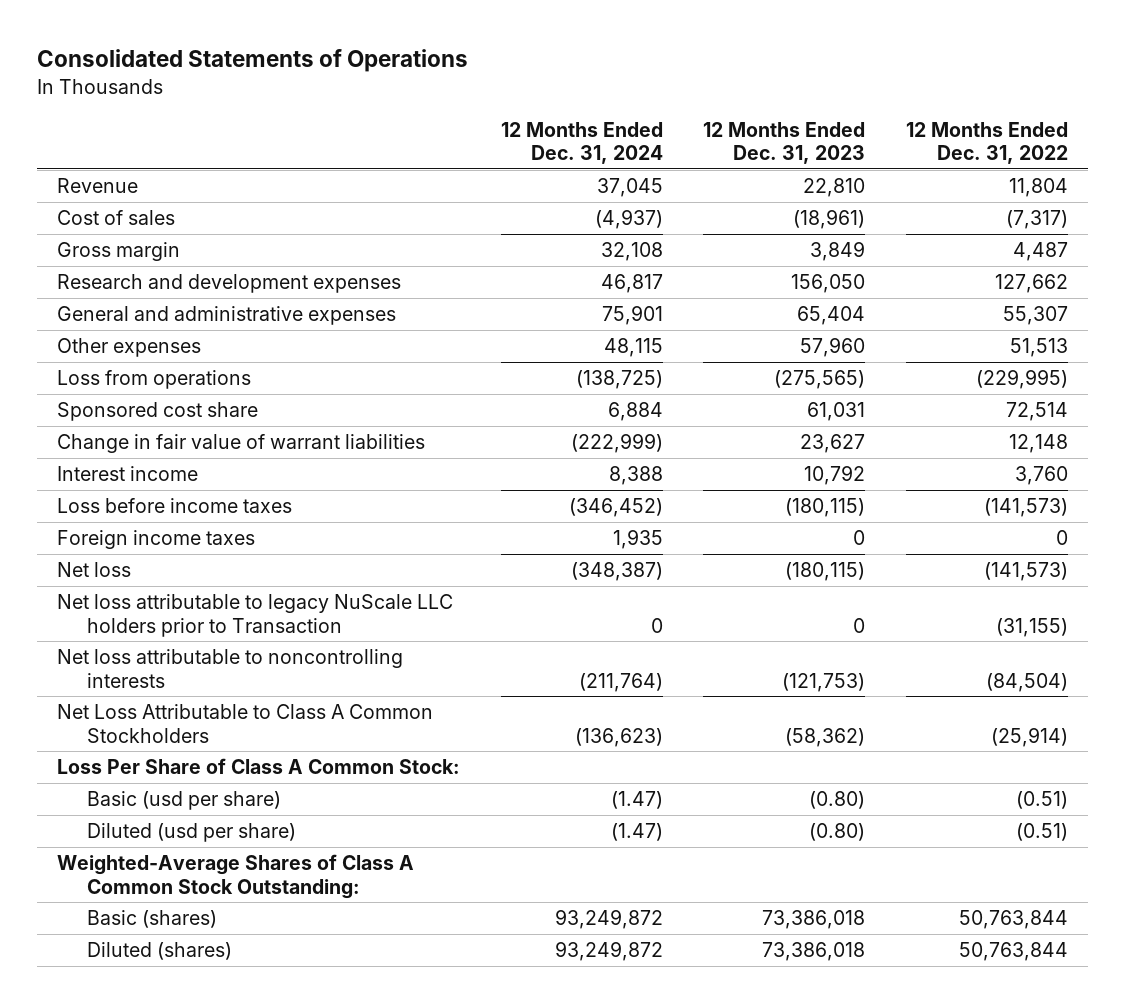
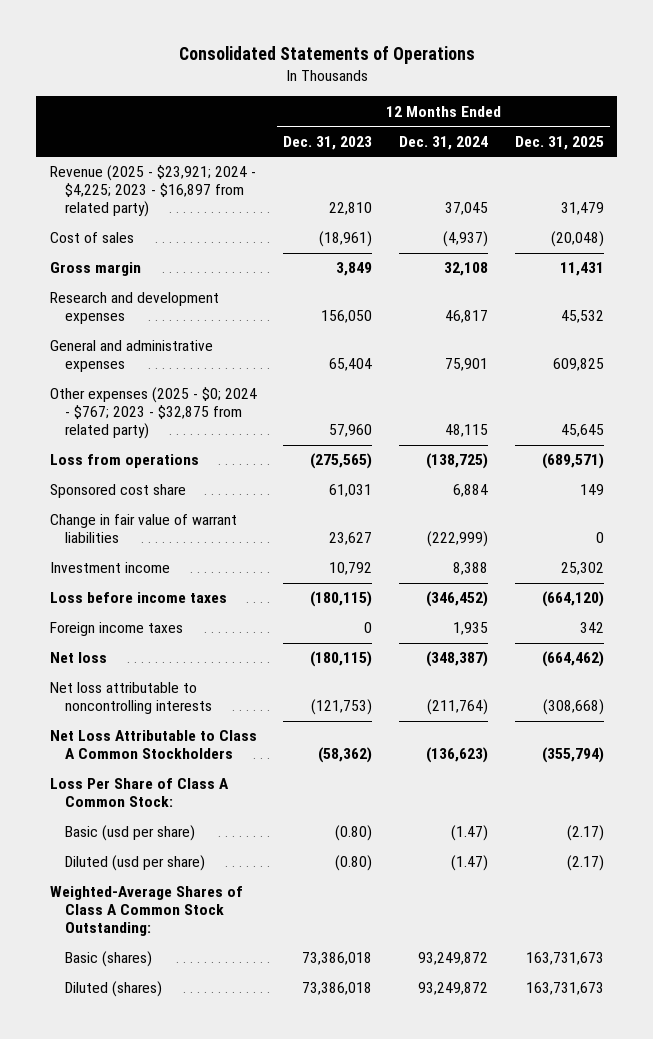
[905,121,1068,165] 12 Months Ended Dec. 31, 2022 -> none
none -> [514,135,604,150] Dec. 31, 2025
[57,178,139,194] Revenue -> [49,165,256,218] Revenue (2025 - $23,921; 2024 - $4,225; 2023 - $16,897 from related party)
[57,338,202,358] Other expenses -> [49,387,257,440] Other expenses (2025 - $0; 2024 - $767; 2023 - $32,875 from related party)
[57,466,199,482] Interest income -> [49,562,170,574] Investment income
[57,594,454,637] Net loss attributable to legacy NuScale LLC holders prior to Transaction -> none

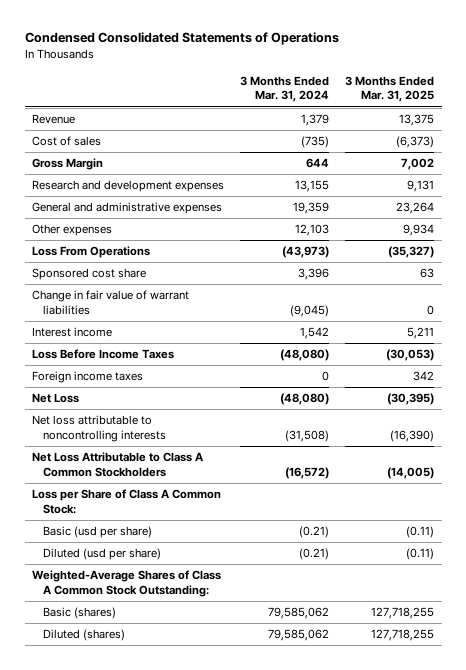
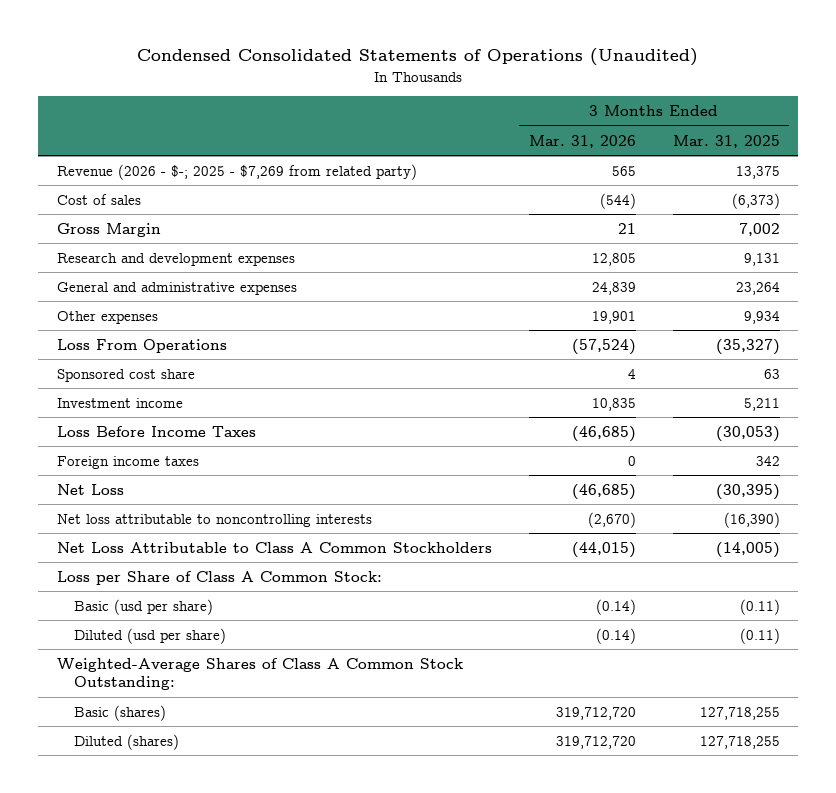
[24,32,339,46] Condensed Consolidated Statements of Operations -> [137,48,699,67] Condensed Consolidated Statements of Operations (Unaudited)
[240,75,330,103] 3 Months Ended Mar. 31, 2024 -> none
none -> [528,134,636,148] Mar. 31, 2026
[32,114,76,125] Revenue -> [56,163,417,180] Revenue (2026 - $-; 2025 - $7,269 from related party)
[32,290,190,316] Change in fair value of warrant liabilities -> none
[32,327,113,338] Interest income -> [56,397,183,408] Investment income

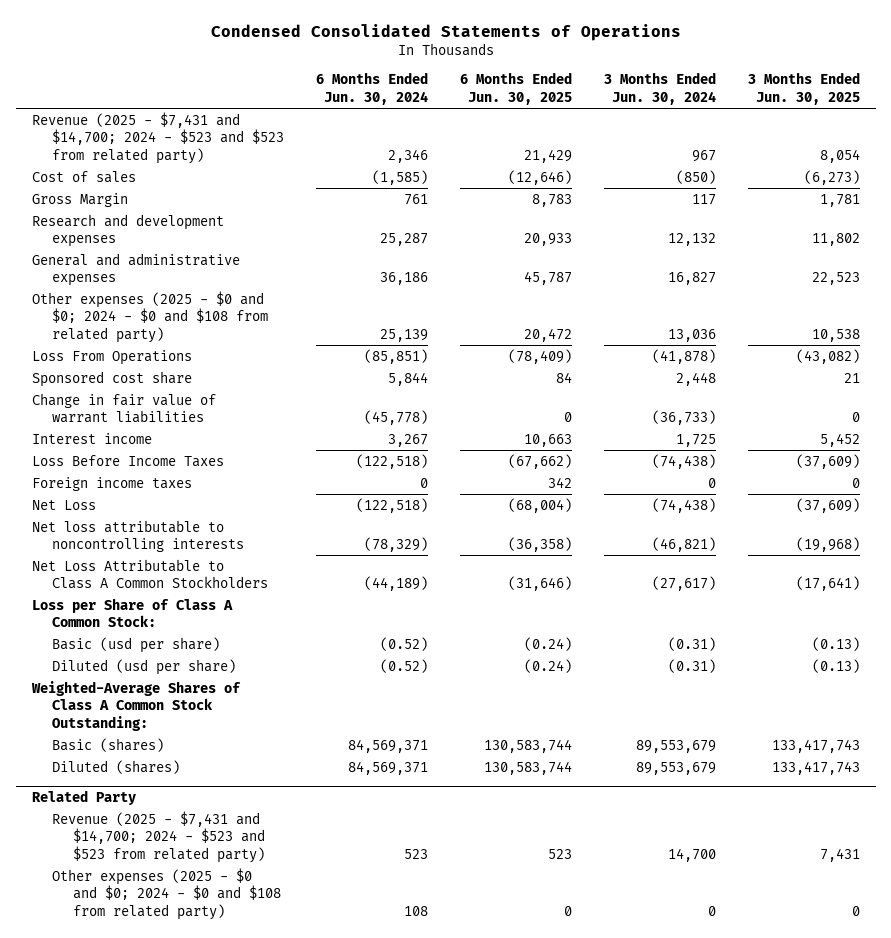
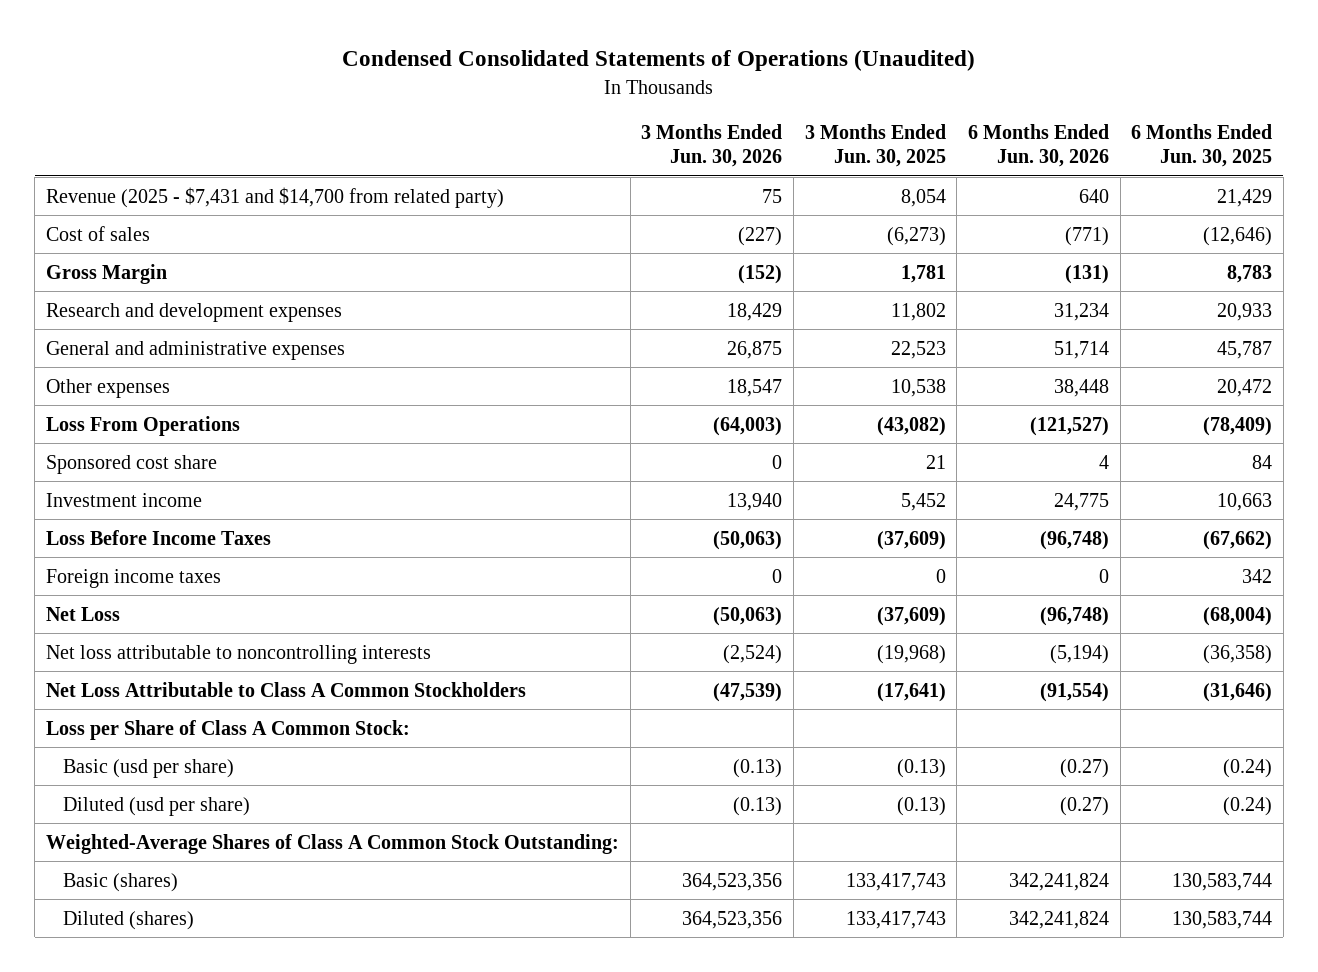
[210,23,681,41] Condensed Consolidated Statements of Operations -> [342,50,976,72] Condensed Consolidated Statements of Operations (Unaudited)
[316,72,429,106] 6 Months Ended Jun. 30, 2024 -> none
[603,72,716,106] 3 Months Ended Jun. 30, 2024 -> none
none -> [641,124,783,168] 3 Months Ended Jun. 30, 2026
none -> [967,124,1109,168] 6 Months Ended Jun. 30, 2026
[31,111,285,165] Revenue (2025 - $7,431 and $14,700; 2024 - $523 and $523 from related party) -> [46,186,505,208] Revenue (2025 - $7,431 and $14,700 from related party)
[31,290,269,344] Other expenses (2025 - $0 and $0; 2024 - $0 and $108 from related party) -> [46,378,171,398] Other expenses
[31,392,216,424] Change in fair value of warrant liabilities -> none
[31,432,152,444] Interest income -> [46,492,203,507] Investment income
[31,790,136,806] Related Party -> none
[52,810,265,864] Revenue (2025 - $7,431 and $14,700; 2024 - $523 and $523 from related party) -> none
[52,867,281,921] Other expenses (2025 - $0 and $0; 2024 - $0 and $108 from related party) -> none

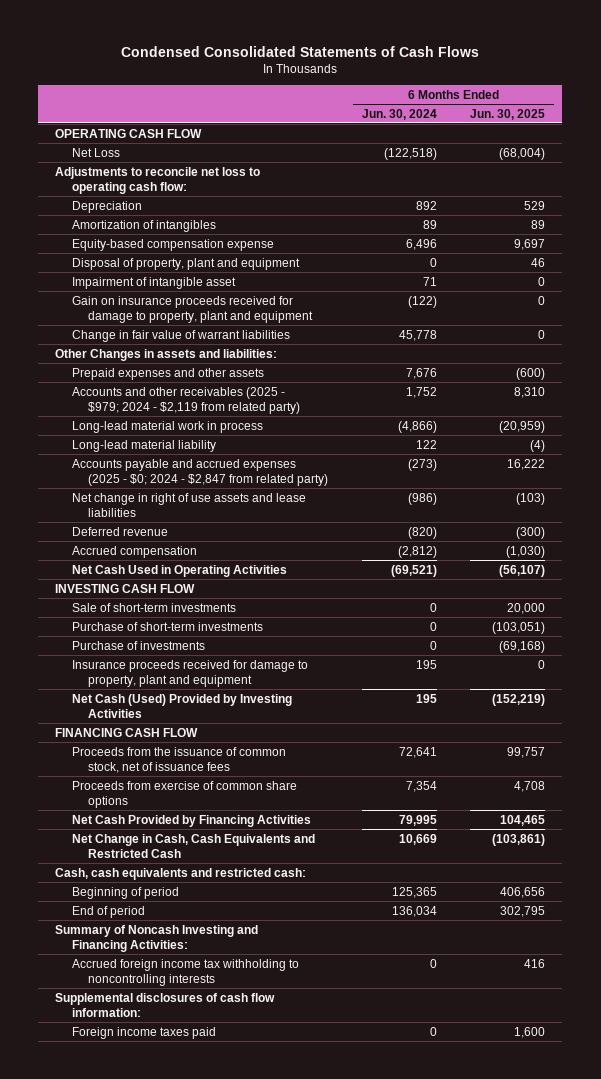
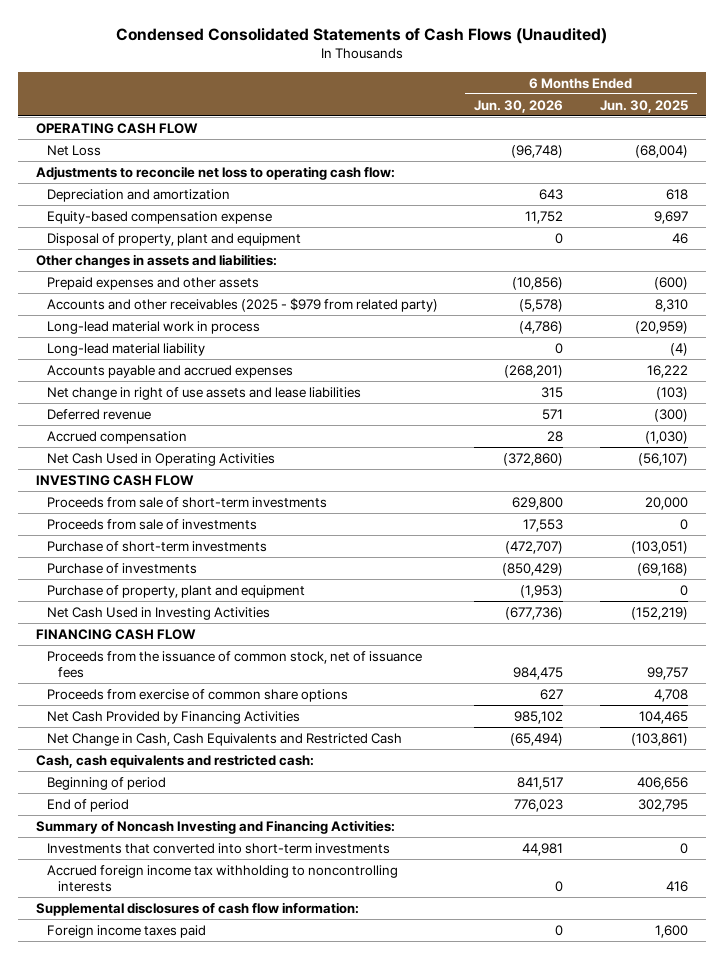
[121,46,480,58] Condensed Consolidated Statements of Cash Flows -> [116,27,608,44] Condensed Consolidated Statements of Cash Flows (Unaudited)
[361,108,437,120] Jun. 30, 2024 -> none
none -> [474,99,564,113] Jun. 30, 2026
[71,200,142,213] Depreciation -> none
[71,219,216,232] Amortization of intangibles -> none
none -> [46,188,230,202] Depreciation and amortization
[71,276,236,289] Impairment of intangible asset -> none
[71,295,313,323] Gain on insurance proceeds received for damage to property, plant and equipment -> none
[71,329,290,342] Change in fair value of warrant liabilities -> none
[55,348,278,361] Other Changes in assets and liabilities: -> [36,253,278,268] Other changes in assets and liabilities:
[71,386,300,414] Accounts and other receivables (2025 - $979; 2024 - $2,119 from related party) -> [46,297,438,312] Accounts and other receivables (2025 - $979 from related party)
[71,458,328,486] Accounts payable and accrued expenses (2025 - $0; 2024 - $2,847 from related party) -> [46,364,293,378] Accounts payable and accrued expenses
[71,602,236,612] Sale of short-term investments -> [46,496,327,508] Proceeds from sale of short-term investments
none -> [46,518,257,530] Proceeds from sale of investments
[71,659,308,687] Insurance proceeds received for damage to property, plant and equipment -> none
none -> [46,584,305,598] Purchase of property, plant and equipment
[71,693,292,718] Net Cash (Used) Provided by Investing Activities -> [46,606,270,620] Net Cash Used in Investing Activities
none -> [46,842,390,854] Investments that converted into short-term investments

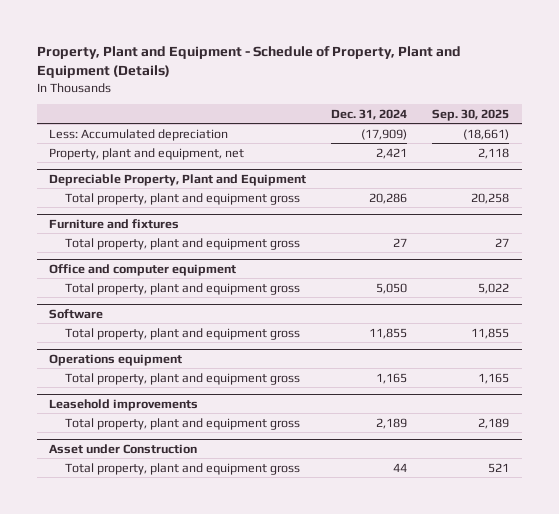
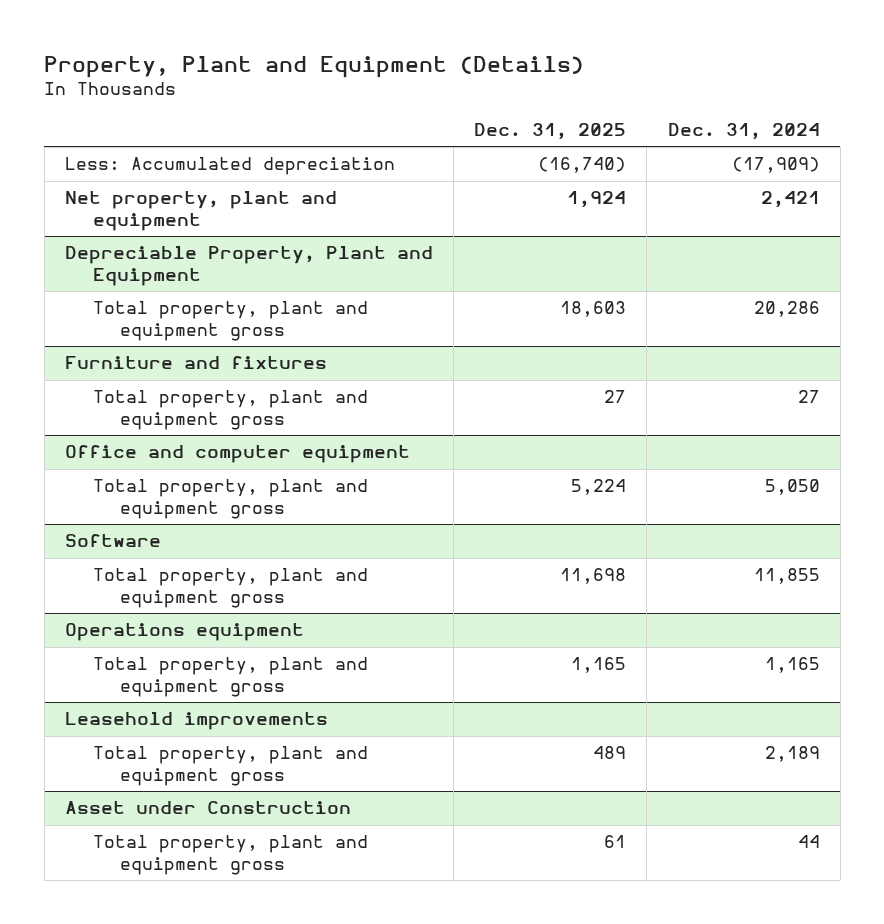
[36,45,461,79] Property, Plant and Equipment - Schedule of Property, Plant and Equipment (Details) -> [44,55,585,78] Property, Plant and Equipment (Details)
[432,108,510,121] Sep. 30, 2025 -> none
none -> [474,123,627,141] Dec. 31, 2025
[49,147,245,160] Property, plant and equipment, net -> [64,191,337,232] Net property, plant and equipment

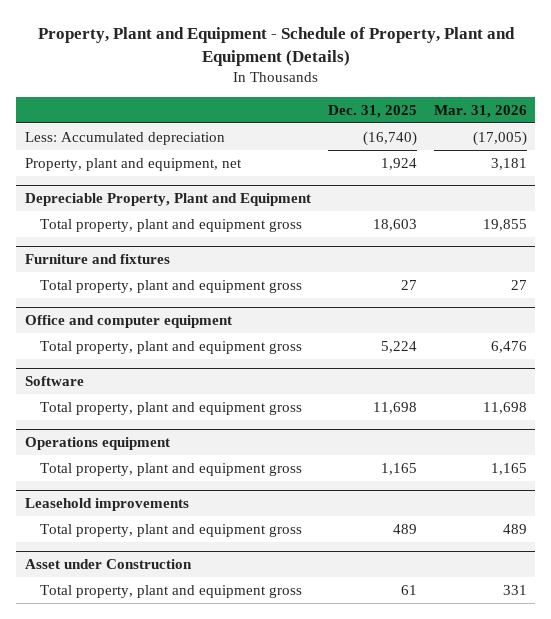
[44,55,585,78] Property, Plant and Equipment (Details) -> [37,27,515,67] Property, Plant and Equipment - Schedule of Property, Plant and Equipment (Details)
[667,123,820,141] Dec. 31, 2024 -> none
none -> [433,104,527,118] Mar. 31, 2026
[64,191,337,232] Net property, plant and equipment -> [24,157,242,171] Property, plant and equipment, net

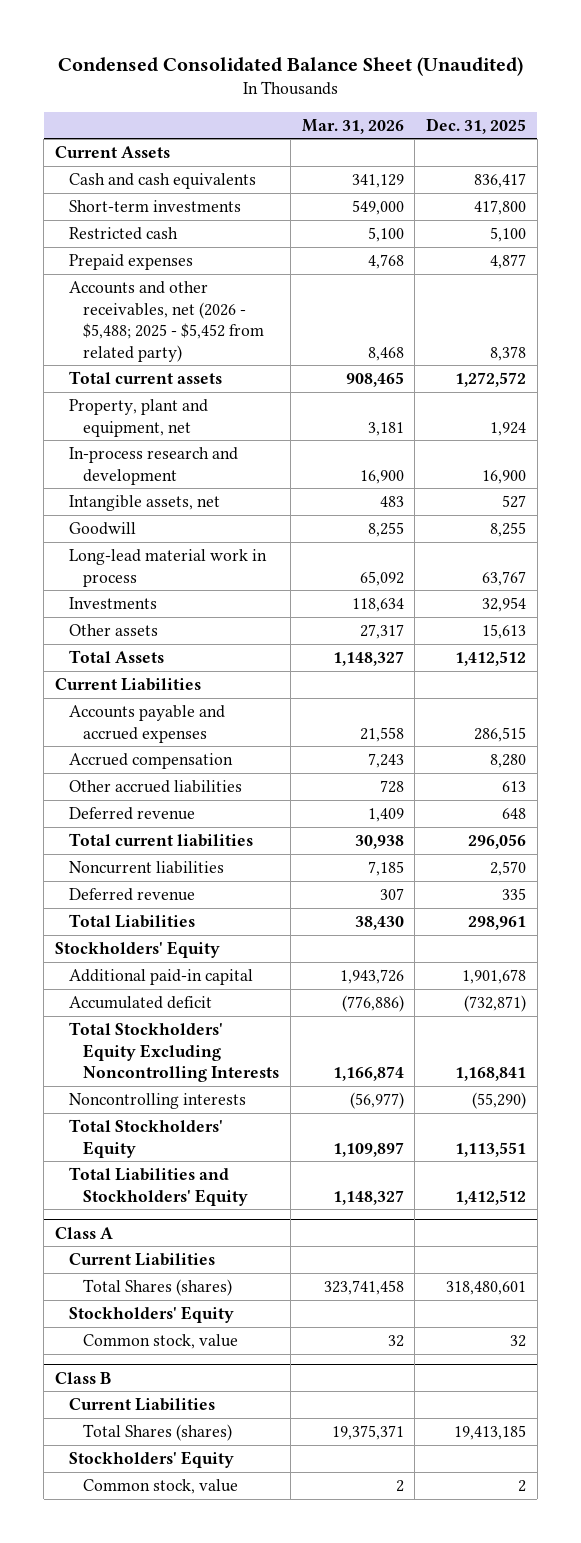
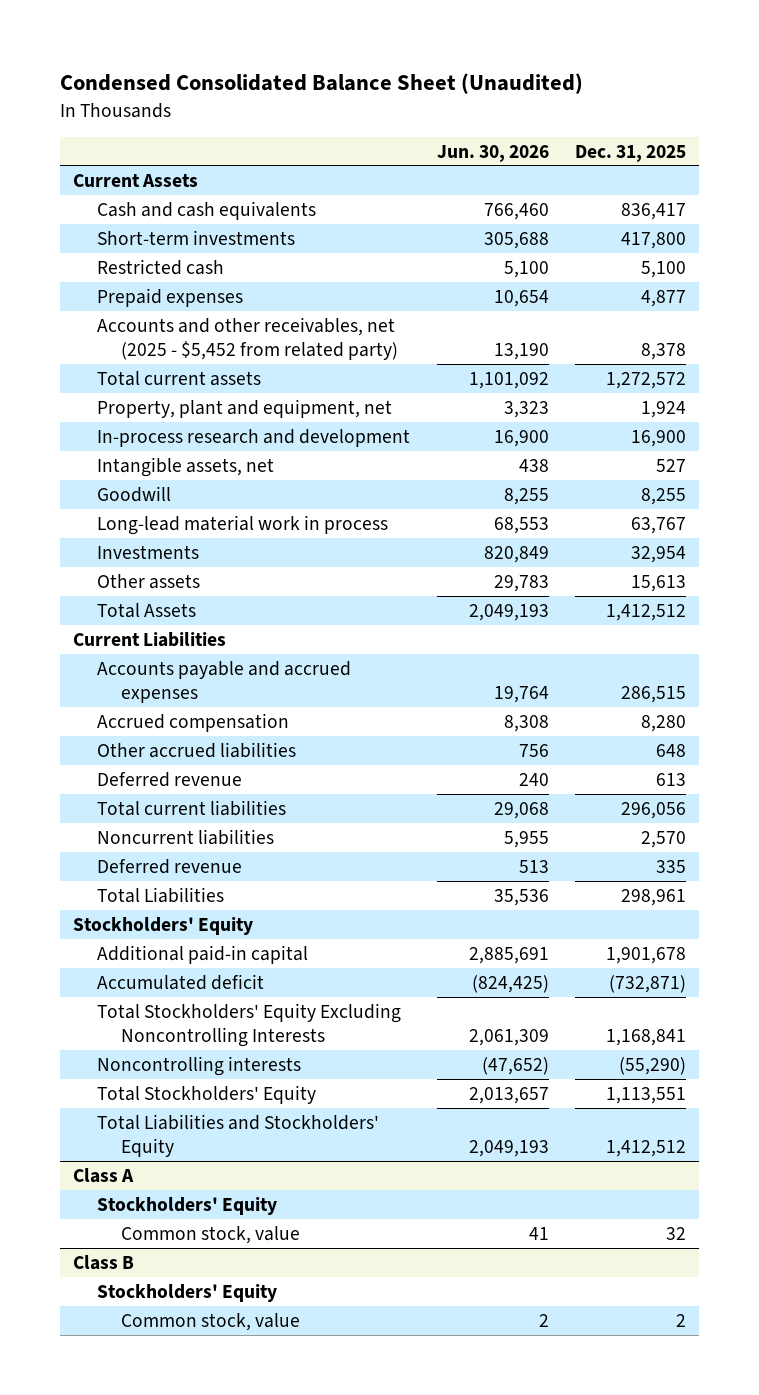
[301,118,404,134] Mar. 31, 2026 -> none
none -> [436,144,549,162] Jun. 30, 2026
[69,280,265,362] Accounts and other receivables, net (2026 - $5,488; 2025 - $5,452 from related party) -> [97,316,399,360] Accounts and other receivables, net (2025 - $5,452 from related party)
[502,780,527,792] 613 -> [656,743,687,757] 648
[502,807,527,819] 648 -> [656,772,687,786] 613
[69,1252,216,1266] Current Liabilities -> none
[83,1278,233,1296] Total Shares (shares) -> none
[69,1397,216,1411] Current Liabilities -> none
[83,1423,233,1441] Total Shares (shares) -> none

